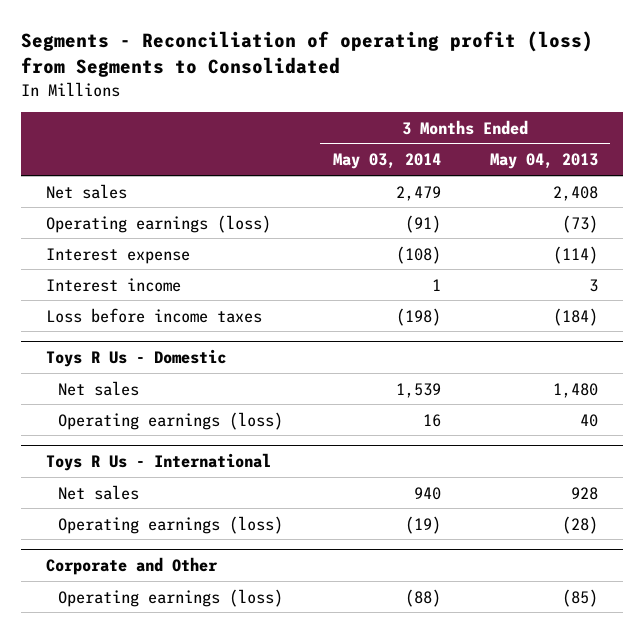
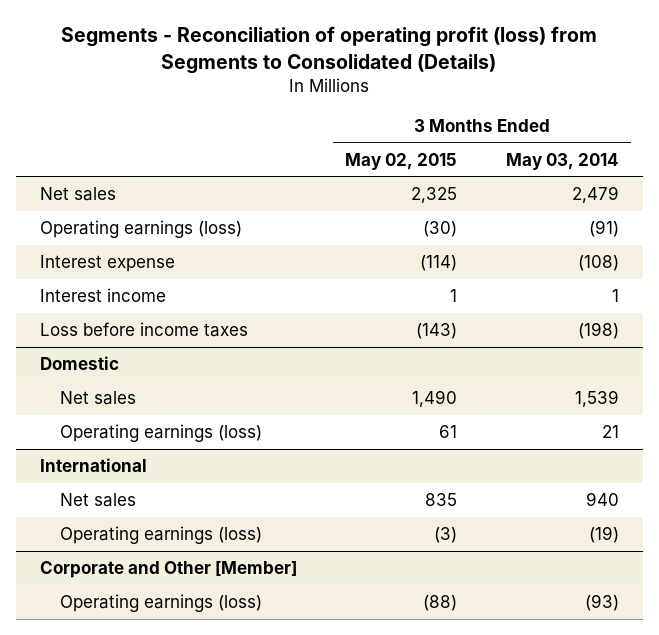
[21,31,594,78] Segments - Reconciliation of operating profit (loss) from Segments to Consolidated -> [61,26,598,74] Segments - Reconciliation of operating profit (loss) from Segments to Consolidated (Details)
[490,153,599,170] May 04, 2013 -> none
none -> [345,152,458,170] May 02, 2015
[45,348,226,367] Toys R Us - Domestic -> none
none -> [39,356,119,371] Domestic
[45,452,271,471] Toys R Us - International -> none
[422,413,441,427] 16 -> [601,425,619,439] 21
none -> [39,458,147,473] International
[45,556,218,575] Corporate and Other -> [39,561,297,579] Corporate and Other [Member]
[404,588,441,607] (88) -> [584,594,619,612] (93)

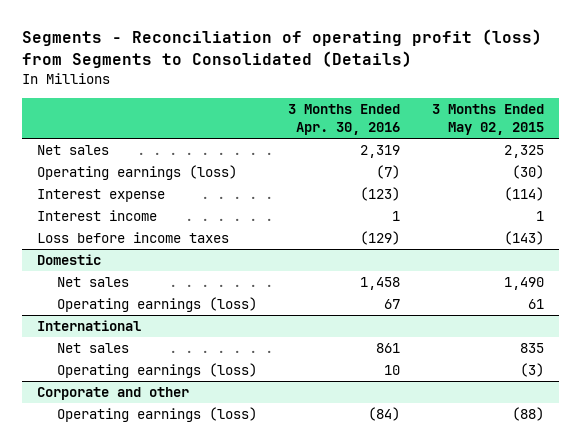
[505,152,619,170] May 03, 2014 -> none
none -> [288,104,401,136] 3 Months Ended Apr. 30, 2016
[39,561,297,579] Corporate and Other [Member] -> [37,387,190,401] Corporate and other

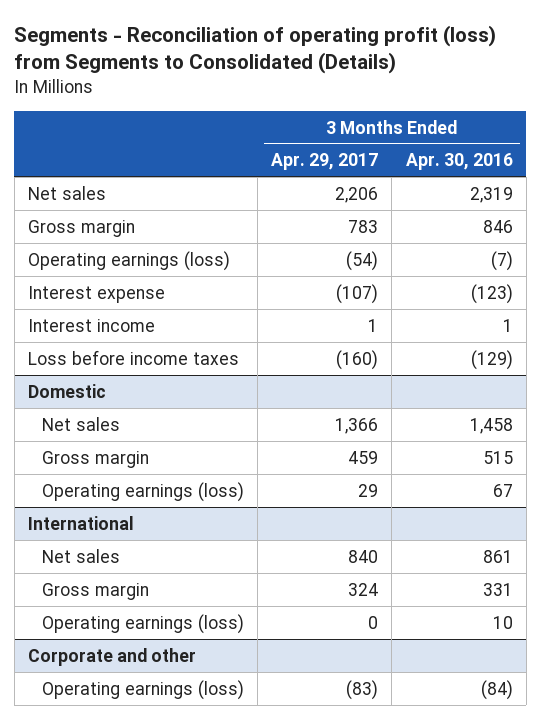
[431,104,544,136] 3 Months Ended May 02, 2015 -> none
none -> [271,153,379,171] Apr. 29, 2017
none -> [27,219,135,237] Gross margin
none -> [41,450,149,468] Gross margin
none -> [41,582,149,600] Gross margin

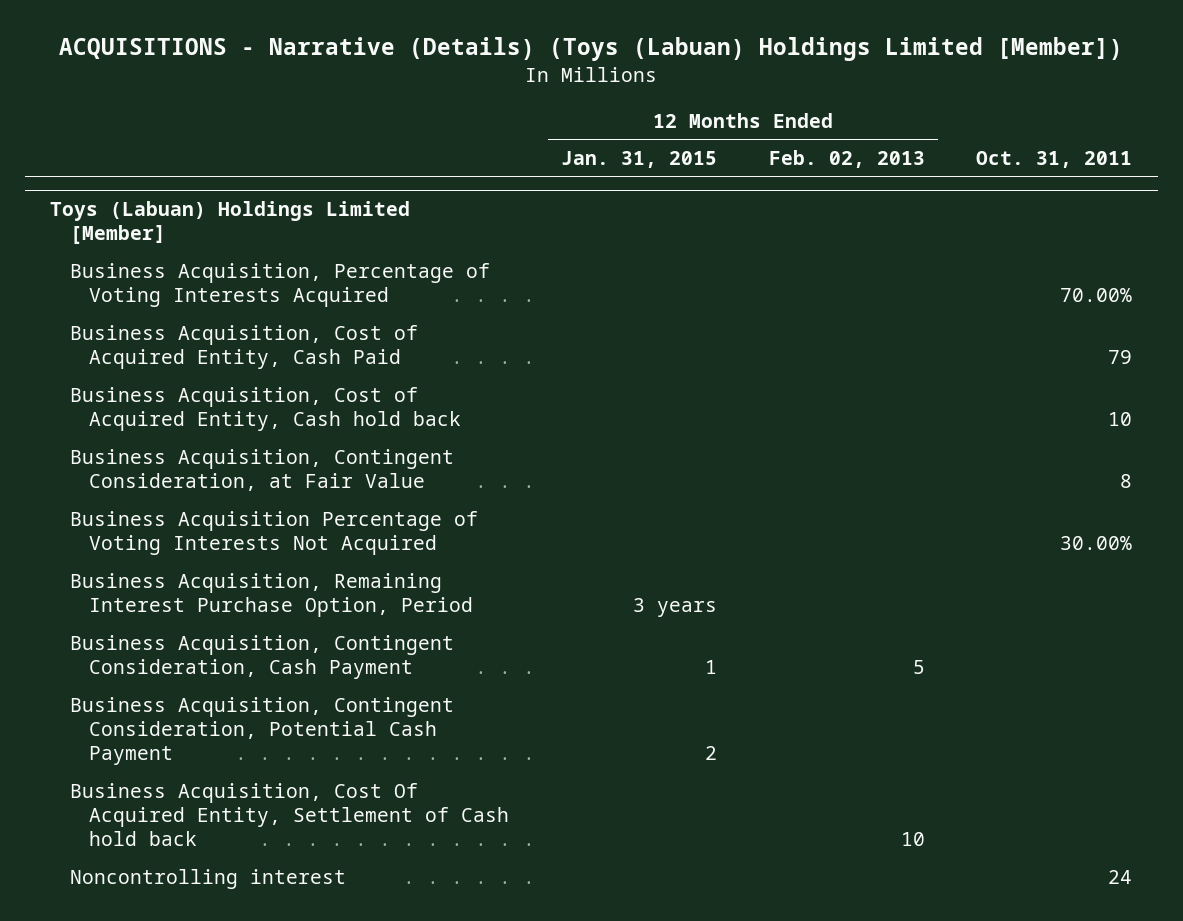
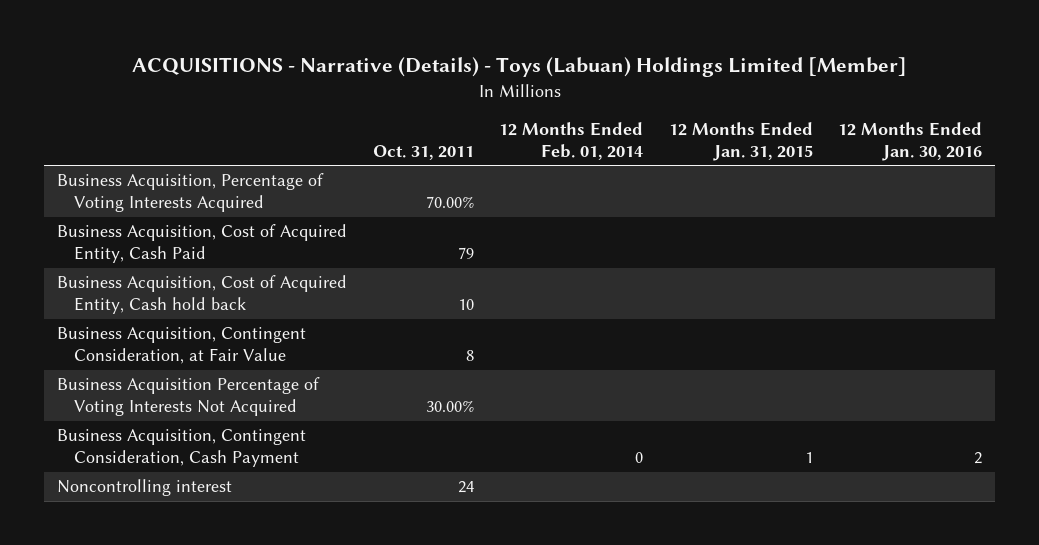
[59,37,1124,62] ACQUISITIONS - Narrative (Details) (Toys (Labuan) Holdings Limited [Member]) -> [131,57,907,78] ACQUISITIONS - Narrative (Details) - Toys (Labuan) Holdings Limited [Member]
[768,150,925,169] Feb. 02, 2013 -> none
none -> [499,122,644,160] 12 Months Ended Feb. 01, 2014
none -> [838,122,983,161] 12 Months Ended Jan. 30, 2016
[50,200,411,244] Toys (Labuan) Holdings Limited [Member] -> none
[69,572,474,617] Business Acquisition, Remaining Interest Purchase Option, Period -> none
[69,696,454,766] Business Acquisition, Contingent Consideration, Potential Cash Payment -> none
[69,782,510,847] Business Acquisition, Cost Of Acquired Entity, Settlement of Cash hold back -> none

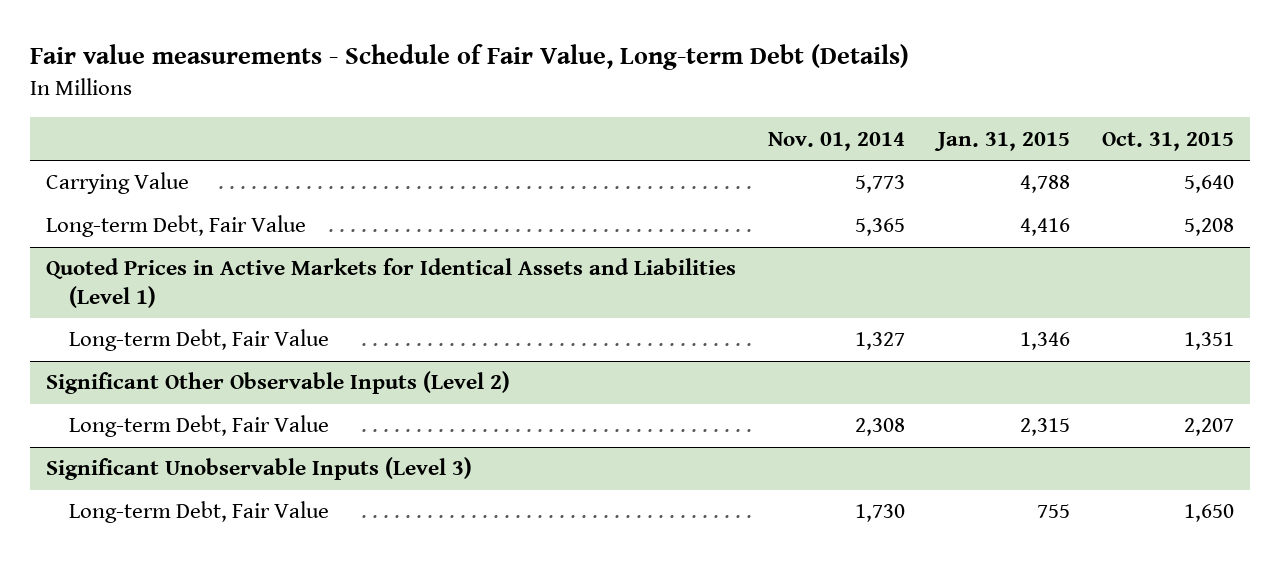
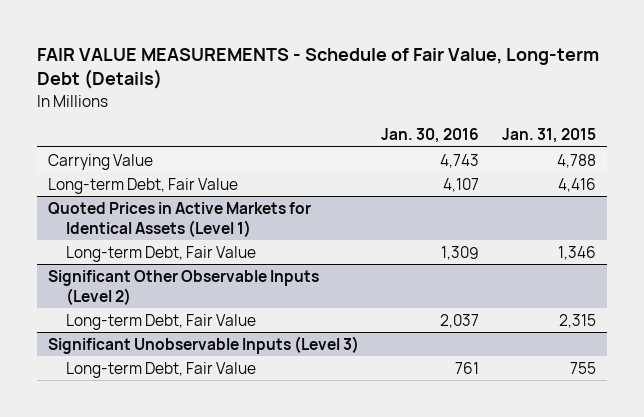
[29,44,909,71] Fair value measurements - Schedule of Fair Value, Long-term Debt (Details) -> [36,48,599,90] FAIR VALUE MEASUREMENTS - Schedule of Fair Value, Long-term Debt (Details)
[768,131,906,151] Nov. 01, 2014 -> none
[1101,131,1234,151] Oct. 31, 2015 -> none
none -> [381,128,480,144] Jan. 30, 2016
[45,258,736,308] Quoted Prices in Active Markets for Identical Assets and Liabilities (Level 1) -> [47,201,311,237] Quoted Prices in Active Markets for Identical Assets (Level 1)

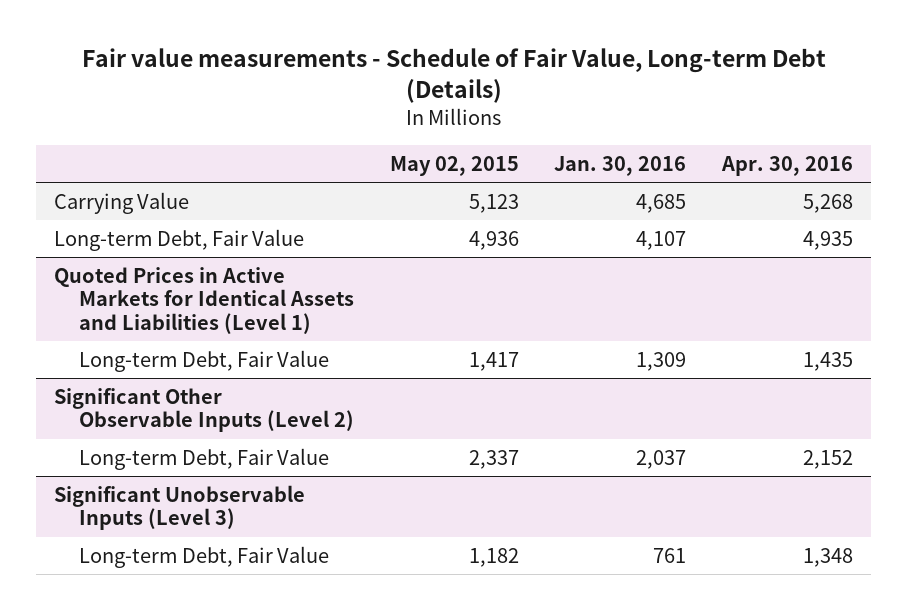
[36,48,599,90] FAIR VALUE MEASUREMENTS - Schedule of Fair Value, Long-term Debt (Details) -> [81,48,826,104] Fair value measurements - Schedule of Fair Value, Long-term Debt (Details)
[501,128,596,144] Jan. 31, 2015 -> none
none -> [389,155,519,176] May 02, 2015
none -> [721,155,854,176] Apr. 30, 2016
[440,153,480,168] 4,743 -> [636,193,687,213] 4,685
[47,201,311,237] Quoted Prices in Active Markets for Identical Assets (Level 1) -> [53,266,354,334] Quoted Prices in Active Markets for Identical Assets and Liabilities (Level 1)

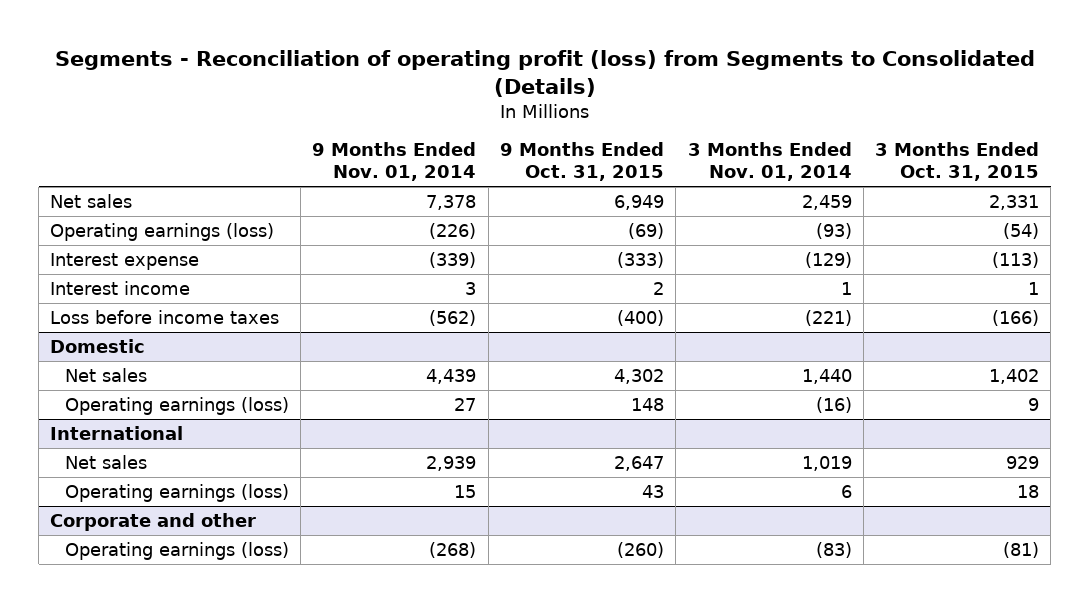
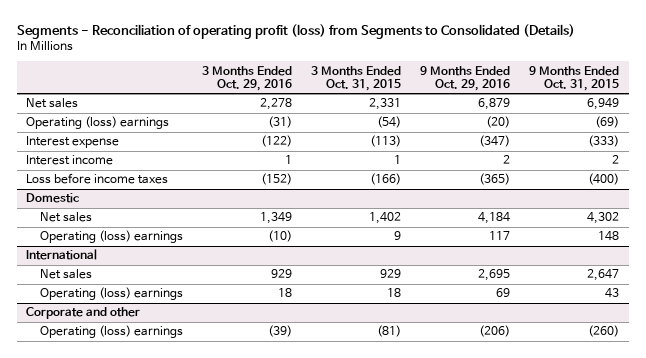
[312,142,477,181] 9 Months Ended Nov. 01, 2014 -> none
[687,142,852,181] 3 Months Ended Nov. 01, 2014 -> none
none -> [202,65,293,92] 3 Months Ended Oct. 29, 2016
none -> [420,65,511,92] 9 Months Ended Oct. 29, 2016
[50,223,275,242] Operating earnings (loss) -> [26,116,170,130] Operating (loss) earnings
[64,397,289,416] Operating earnings (loss) -> [39,230,183,244] Operating (loss) earnings
[64,484,289,503] Operating earnings (loss) -> [39,287,183,301] Operating (loss) earnings
[64,542,289,561] Operating earnings (loss) -> [39,325,183,339] Operating (loss) earnings

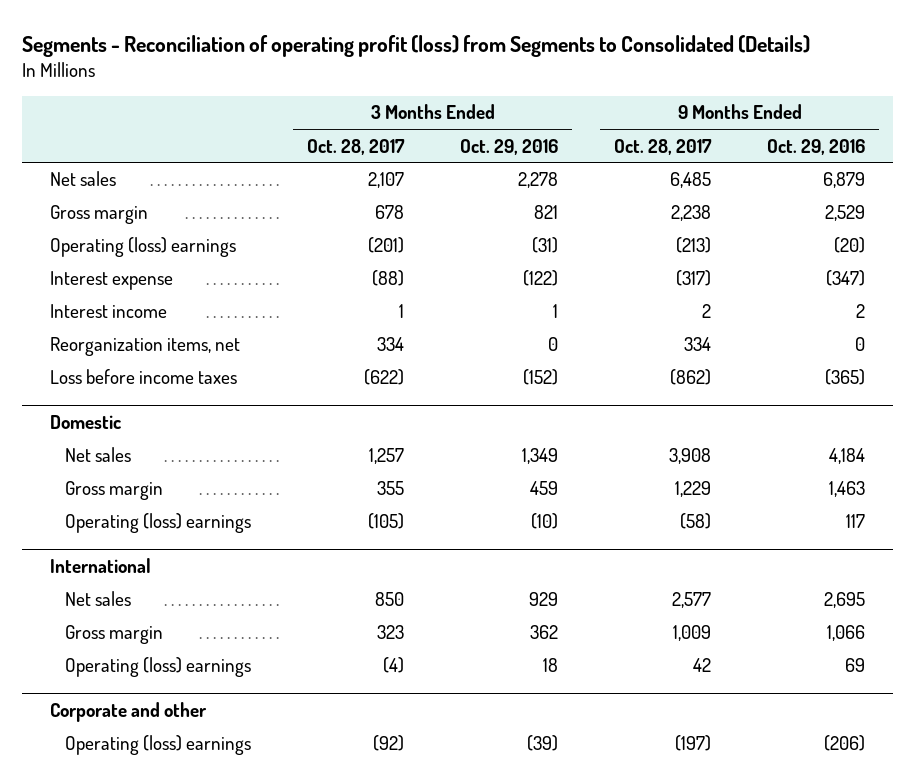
[311,65,402,92] 3 Months Ended Oct. 31, 2015 -> none
[529,65,620,92] 9 Months Ended Oct. 31, 2015 -> none
none -> [307,138,406,155] Oct. 28, 2017
none -> [614,138,713,155] Oct. 28, 2017
none -> [50,205,149,225] Gross margin
none -> [50,337,241,357] Reorganization items, net
none -> [65,481,164,501] Gross margin
none -> [65,625,164,645] Gross margin

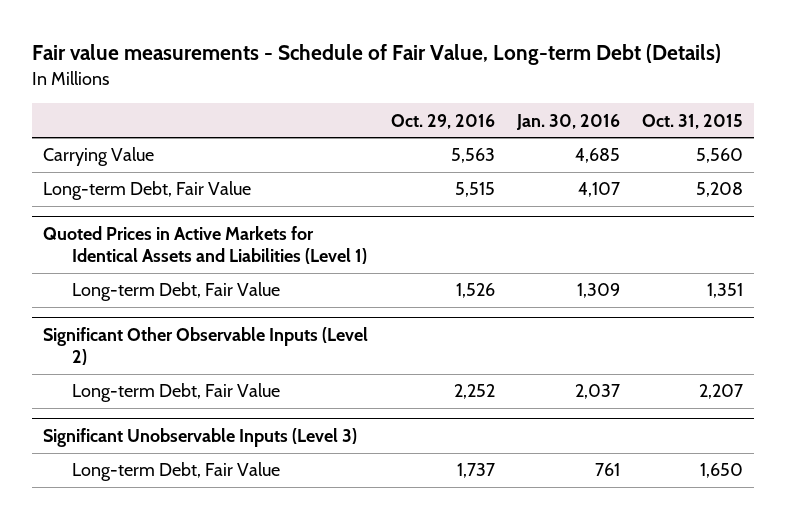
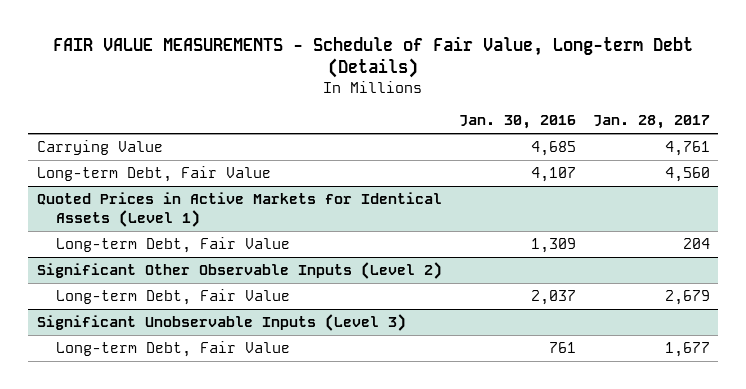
[32,44,722,66] Fair value measurements - Schedule of Fair Value, Long-term Debt (Details) -> [53,35,694,79] FAIR VALUE MEASUREMENTS - Schedule of Fair Value, Long-term Debt (Details)
[390,113,495,129] Oct. 29, 2016 -> none
[642,113,744,129] Oct. 31, 2015 -> none
none -> [592,115,710,130] Jan. 28, 2017
[43,226,367,265] Quoted Prices in Active Markets for Identical Assets and Liabilities (Level 1) -> [36,192,442,227] Quoted Prices in Active Markets for Identical Assets (Level 1)

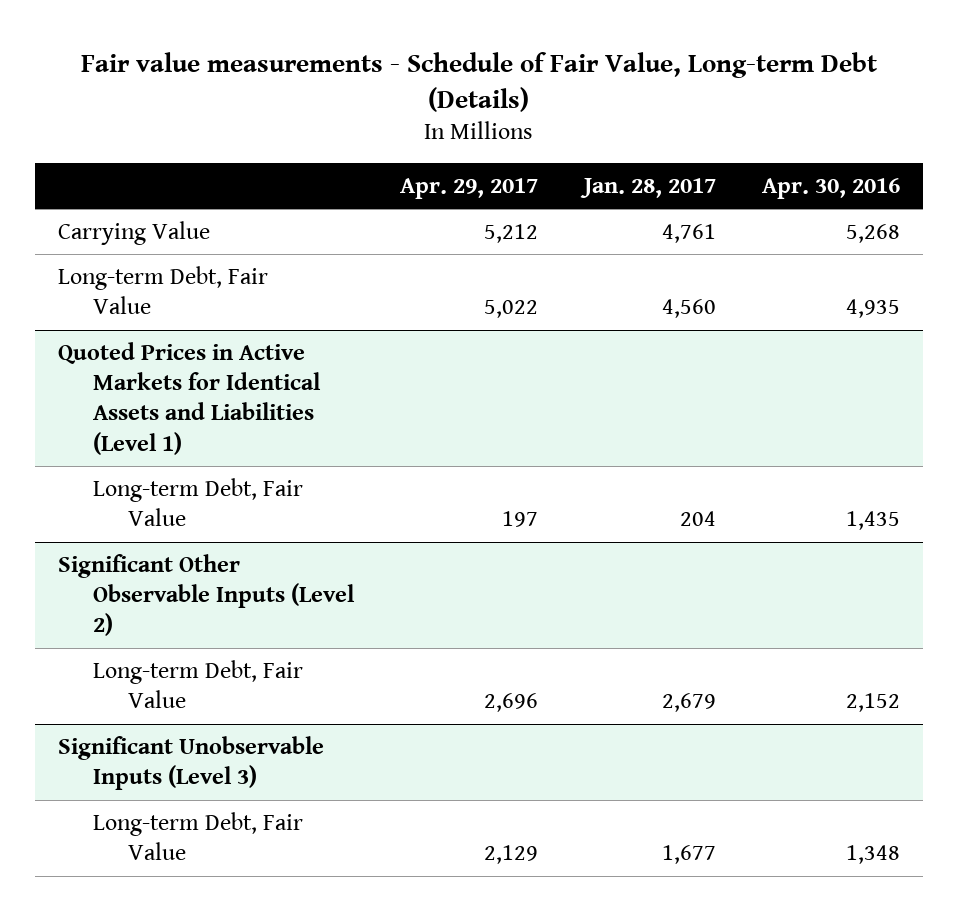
[53,35,694,79] FAIR VALUE MEASUREMENTS - Schedule of Fair Value, Long-term Debt (Details) -> [81,51,878,112] Fair value measurements - Schedule of Fair Value, Long-term Debt (Details)
[458,115,576,130] Jan. 30, 2016 -> none
none -> [400,177,539,199] Apr. 29, 2017
none -> [762,177,901,199] Apr. 30, 2016
[36,192,442,227] Quoted Prices in Active Markets for Identical Assets (Level 1) -> [58,341,321,455] Quoted Prices in Active Markets for Identical Assets and Liabilities (Level 1)

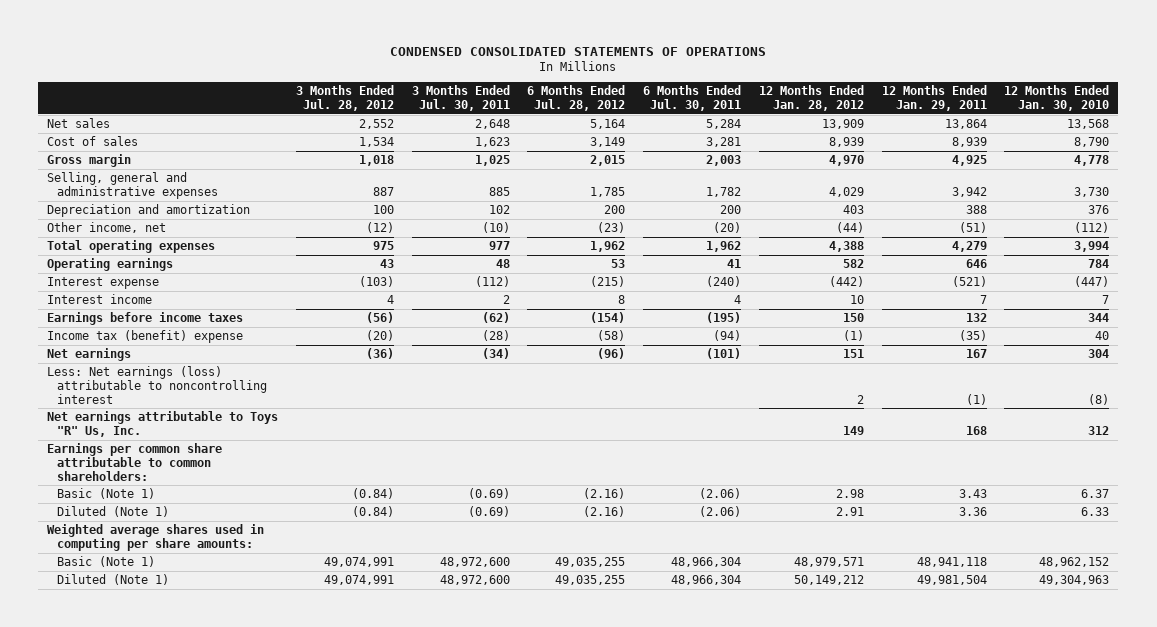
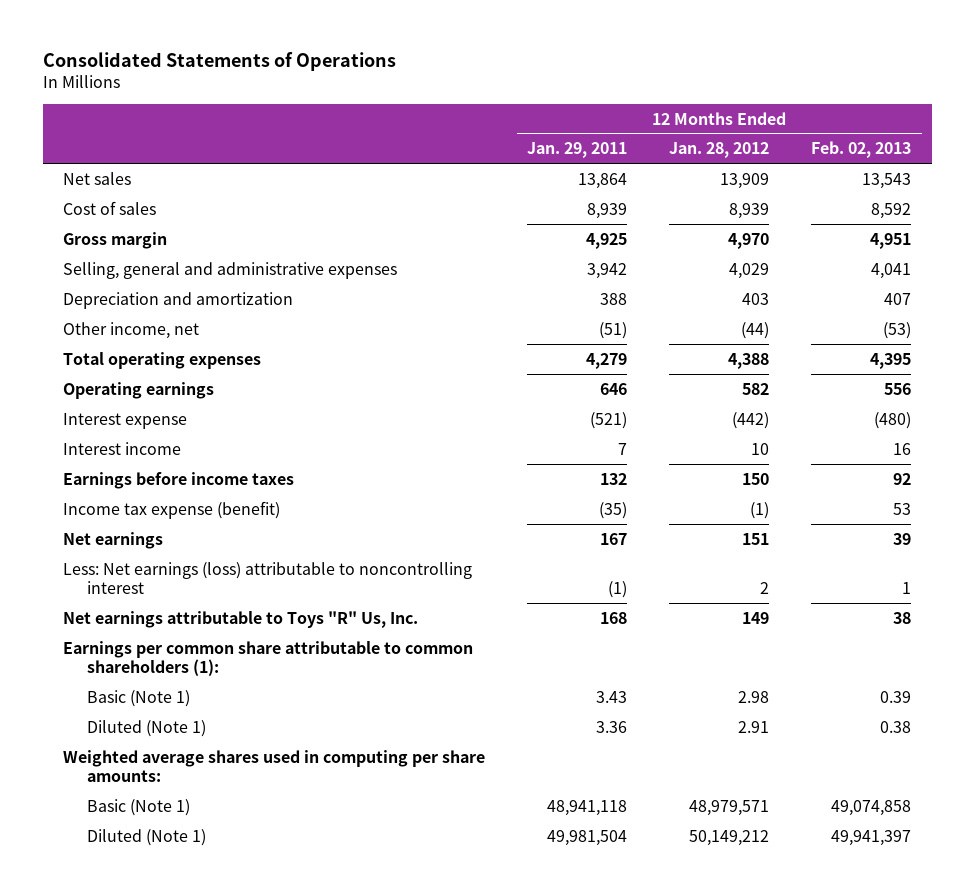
[390,46,767,56] CONDENSED CONSOLIDATED STATEMENTS OF OPERATIONS -> [42,52,396,72] Consolidated Statements of Operations
[296,85,395,112] 3 Months Ended Jul. 28, 2012 -> none
[411,85,510,112] 3 Months Ended Jul. 30, 2011 -> none
[527,85,626,112] 6 Months Ended Jul. 28, 2012 -> none
[643,85,742,112] 6 Months Ended Jul. 30, 2011 -> none
[1004,85,1110,112] 12 Months Ended Jan. 30, 2010 -> none
none -> [811,141,912,159] Feb. 02, 2013
[47,329,244,343] Income tax (benefit) expense -> [63,500,281,519] Income tax expense (benefit)
[47,442,223,481] Earnings per common share attributable to common shareholders: -> [63,640,474,676] Earnings per common share attributable to common shareholders (1):

